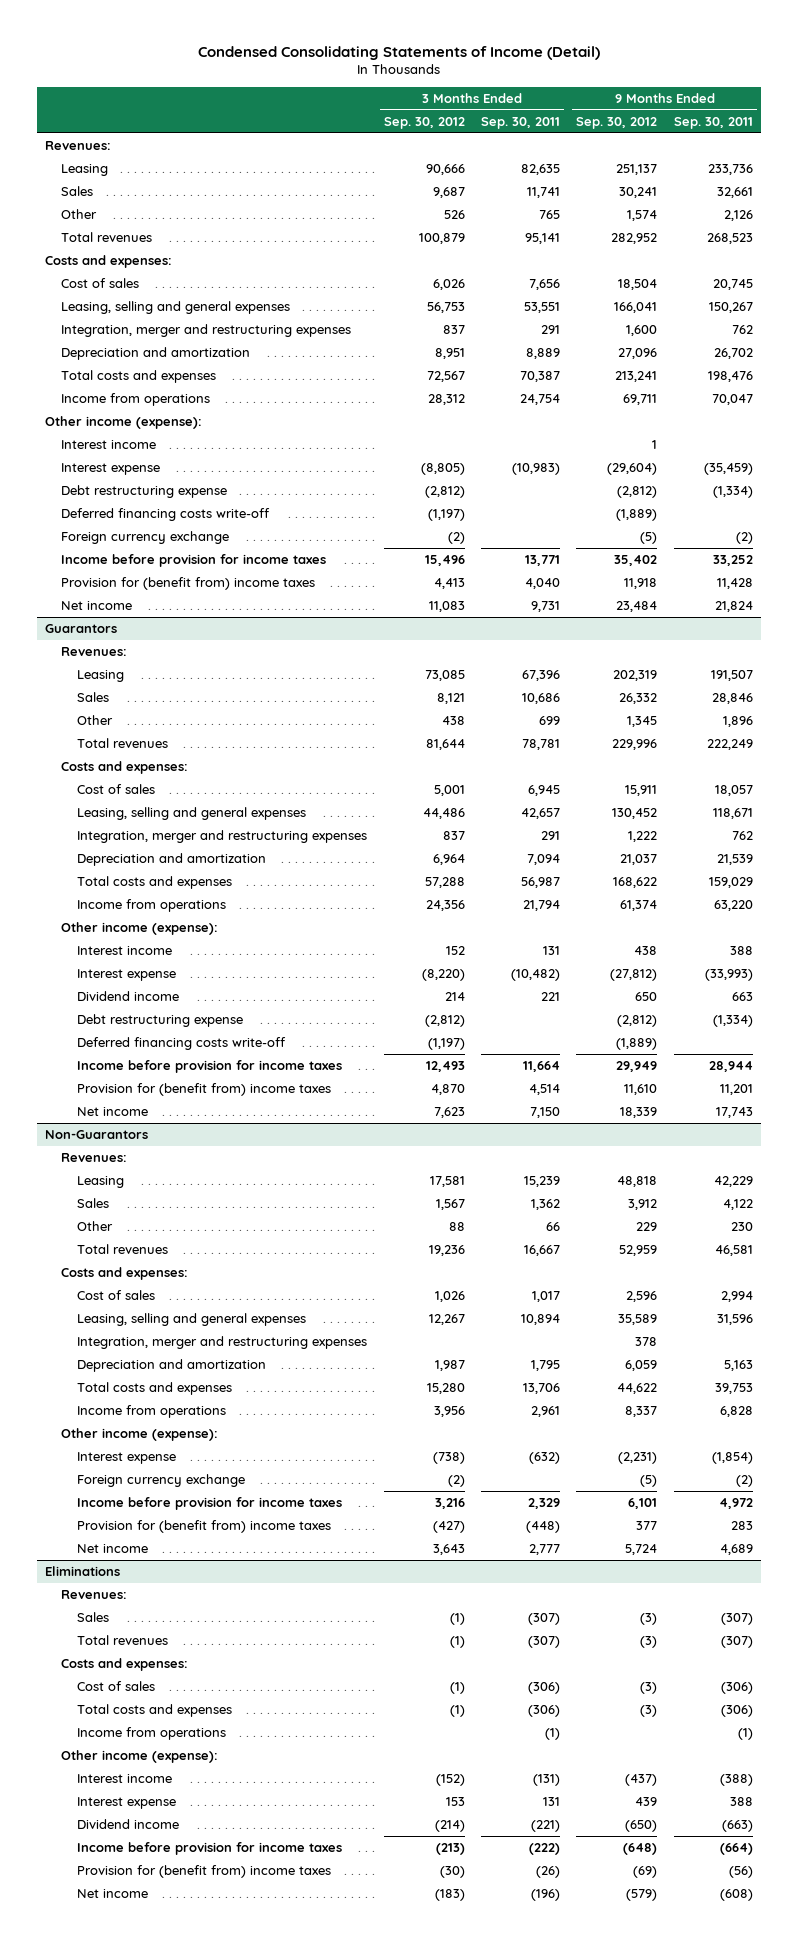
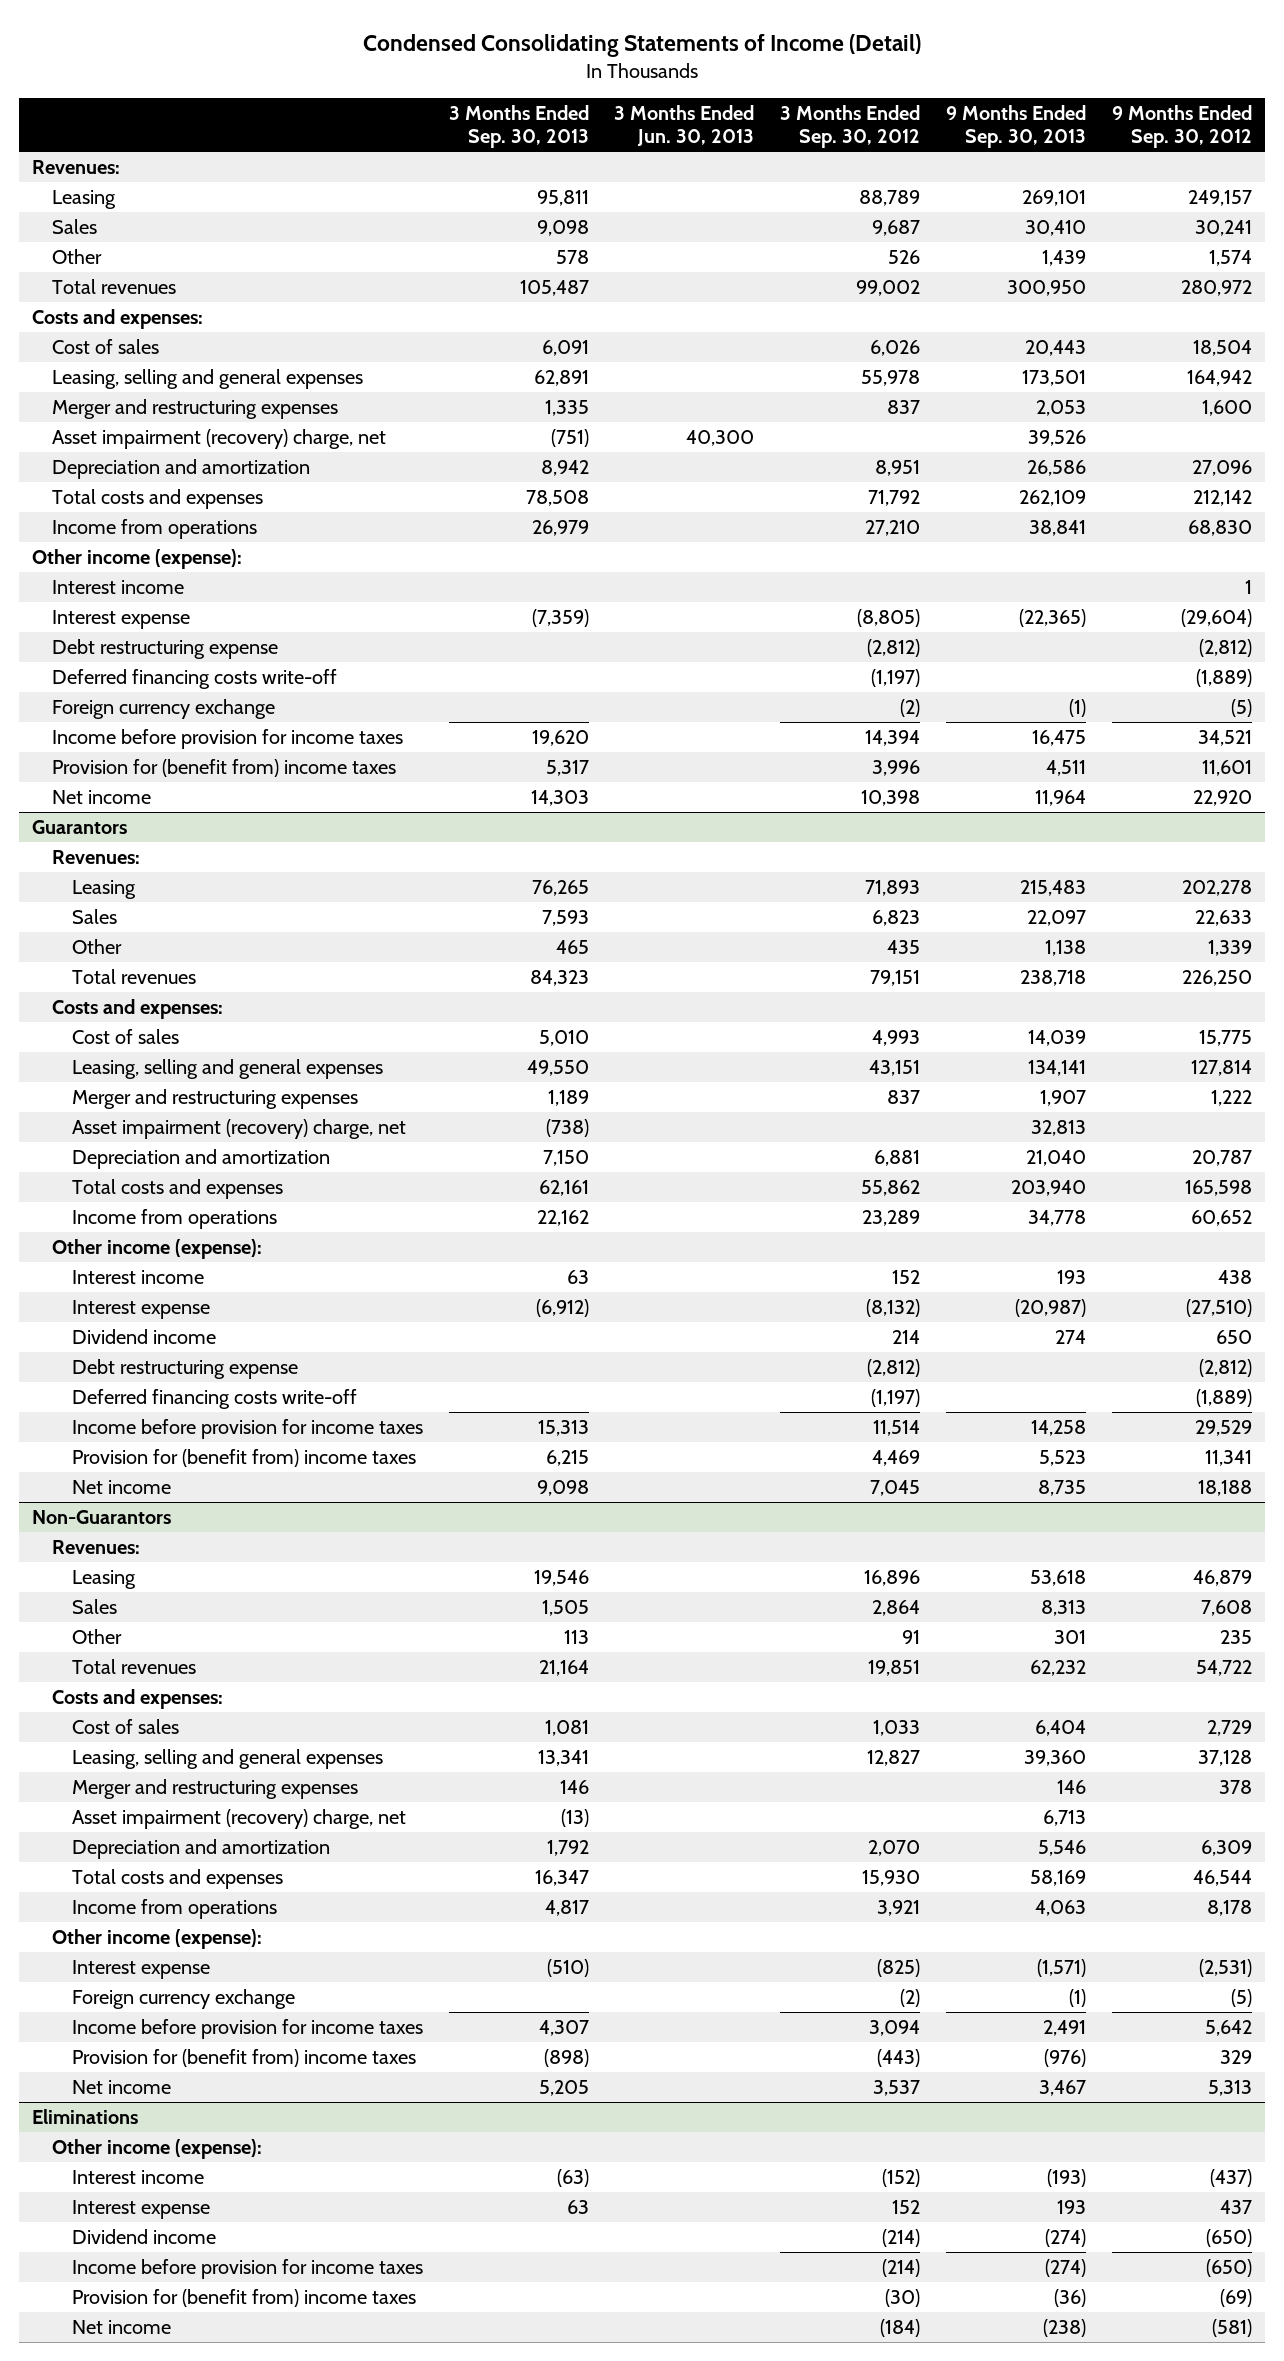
[481,116,561,129] Sep. 30, 2011 -> none
[673,116,753,129] Sep. 30, 2011 -> none
none -> [448,104,589,149] 3 Months Ended Sep. 30, 2013
none -> [614,104,755,147] 3 Months Ended Jun. 30, 2013
none -> [946,104,1087,149] 9 Months Ended Sep. 30, 2013
[425,164,465,176] 90,666 -> [859,189,921,206] 88,789
[616,164,658,176] 251,137 -> [1188,189,1253,206] 249,157
[418,233,465,245] 100,879 -> [856,279,921,296] 99,002
[611,233,658,245] 282,952 -> [1181,279,1253,296] 280,972
[426,302,465,314] 56,753 -> [861,369,921,386] 55,978
[614,302,658,314] 166,041 -> [1187,369,1253,386] 164,942
[61,324,352,338] Integration, merger and restructuring expenses -> [51,398,338,419] Merger and restructuring expenses
none -> [51,428,386,449] Asset impairment (recovery) charge, net
[426,371,465,383] 72,567 -> [868,489,921,506] 71,792
[615,371,658,383] 213,241 -> [1193,489,1253,506] 212,142
[427,394,465,406] 28,312 -> [865,519,921,536] 27,210
[623,394,658,406] 69,711 -> [1188,519,1253,536] 68,830
[424,555,465,567] 15,496 -> [865,729,921,746] 14,394
[614,555,658,567] 35,402 -> [1198,729,1253,746] 34,521
[433,578,465,590] 4,413 -> [872,759,921,776] 3,996
[624,578,658,590] 11,918 -> [1202,759,1253,776] 11,601
[428,601,465,613] 11,083 -> [861,789,921,806] 10,398
[616,601,658,613] 23,484 -> [1193,789,1253,806] 22,920
[424,670,465,682] 73,085 -> [865,879,921,896] 71,893
[613,670,658,682] 202,319 -> [1182,879,1253,896] 202,278
[436,693,465,705] 8,121 -> [872,909,921,926] 6,823
[619,693,658,705] 26,332 -> [1195,909,1253,926] 22,633
[441,716,465,726] 438 -> [887,939,921,954] 435
[627,716,658,728] 1,345 -> [1208,939,1253,956] 1,339
[425,739,465,751] 81,644 -> [870,969,921,986] 79,151
[612,739,658,751] 229,996 -> [1182,969,1253,986] 226,250
[433,785,465,797] 5,001 -> [872,1029,921,1046] 4,993
[625,785,658,797] 15,911 -> [1199,1029,1253,1046] 15,775
[422,808,465,820] 44,486 -> [869,1059,921,1076] 43,151
[612,808,658,820] 130,452 -> [1191,1059,1253,1076] 127,814
[77,830,368,844] Integration, merger and restructuring expenses -> [71,1088,358,1109] Merger and restructuring expenses
none -> [71,1118,406,1139] Asset impairment (recovery) charge, net
[432,854,465,866] 6,964 -> [874,1149,921,1166] 6,881
[620,854,658,866] 21,037 -> [1192,1149,1253,1166] 20,787
[424,877,465,889] 57,288 -> [861,1179,921,1196] 55,862
[613,877,658,889] 168,622 -> [1185,1179,1253,1196] 165,598
[425,900,465,912] 24,356 -> [862,1209,921,1226] 23,289
[620,900,658,912] 61,374 -> [1191,1209,1253,1226] 60,652
[421,969,465,982] (8,220) -> [866,1298,921,1317] (8,132)
[610,969,658,982] (27,812) -> [1186,1298,1253,1317] (27,510)
[425,1061,465,1073] 12,493 -> [873,1419,921,1436] 11,514
[616,1061,658,1073] 29,949 -> [1195,1419,1253,1436] 29,529
[430,1084,465,1096] 4,870 -> [872,1449,921,1466] 4,469
[624,1084,658,1096] 11,610 -> [1205,1449,1253,1466] 11,341
[433,1107,465,1119] 7,623 -> [870,1479,921,1496] 7,045
[620,1107,658,1119] 18,339 -> [1198,1479,1253,1496] 18,188
[429,1176,465,1188] 17,581 -> [864,1569,921,1586] 16,896
[617,1176,658,1188] 48,818 -> [1193,1569,1253,1586] 46,879
[435,1199,465,1211] 1,567 -> [872,1599,921,1616] 2,864
[628,1199,658,1211] 3,912 -> [1201,1599,1253,1616] 7,608
[448,1222,465,1232] 88 -> [902,1629,921,1644] 91
[636,1222,658,1232] 229 -> [1220,1629,1253,1644] 235
[428,1245,465,1257] 19,236 -> [868,1659,921,1676] 19,851
[619,1245,658,1257] 52,959 -> [1196,1659,1253,1676] 54,722
[434,1291,465,1303] 1,026 -> [873,1719,921,1736] 1,033
[626,1291,658,1303] 2,596 -> [1207,1719,1253,1736] 2,729
[428,1314,465,1326] 12,267 -> [867,1749,921,1766] 12,827
[618,1314,658,1326] 35,589 -> [1198,1749,1253,1766] 37,128
[77,1336,368,1350] Integration, merger and restructuring expenses -> [71,1778,358,1799] Merger and restructuring expenses
none -> [71,1808,406,1829] Asset impairment (recovery) charge, net
[434,1360,465,1372] 1,987 -> [868,1839,921,1856] 2,070
[625,1360,658,1372] 6,059 -> [1201,1839,1253,1856] 6,309
[426,1383,465,1395] 15,280 -> [862,1869,921,1886] 15,930
[617,1383,658,1395] 44,622 -> [1193,1869,1253,1886] 46,544
[433,1406,465,1418] 3,956 -> [877,1899,921,1916] 3,921
[625,1406,658,1418] 8,337 -> [1207,1899,1253,1916] 8,178
[432,1452,465,1465] (738) -> [877,1958,921,1977] (825)
[618,1452,658,1465] (2,231) -> [1199,1958,1253,1977] (2,531)
[434,1498,465,1510] 3,216 -> [869,2019,921,2036] 3,094
[628,1498,658,1510] 6,101 -> [1205,2019,1253,2036] 5,642
[432,1521,465,1534] (427) -> [877,2048,921,2067] (443)
[636,1521,658,1531] 377 -> [1220,2049,1253,2064] 329
[432,1544,465,1556] 3,643 -> [873,2079,921,2096] 3,537
[625,1544,658,1556] 5,724 -> [1208,2079,1253,2096] 5,313
[61,1590,128,1600] Revenues: -> none
[77,1612,110,1623] Sales -> none
[77,1635,169,1646] Total revenues -> none
[61,1658,189,1672] Costs and expenses: -> none
[77,1681,156,1692] Cost of sales -> none
[77,1704,233,1718] Total costs and expenses -> none
[77,1727,227,1741] Income from operations -> none
[445,1797,465,1807] 153 -> [892,2199,921,2214] 152
[635,1797,658,1807] 439 -> [1220,2199,1253,2214] 437
[435,1843,465,1856] (213) -> [882,2258,921,2277] (214)
[623,1843,658,1856] (648) -> [1206,2258,1253,2277] (650)
[434,1889,465,1902] (183) -> [880,2318,921,2337] (184)
[626,1889,658,1902] (579) -> [1212,2318,1253,2337] (581)

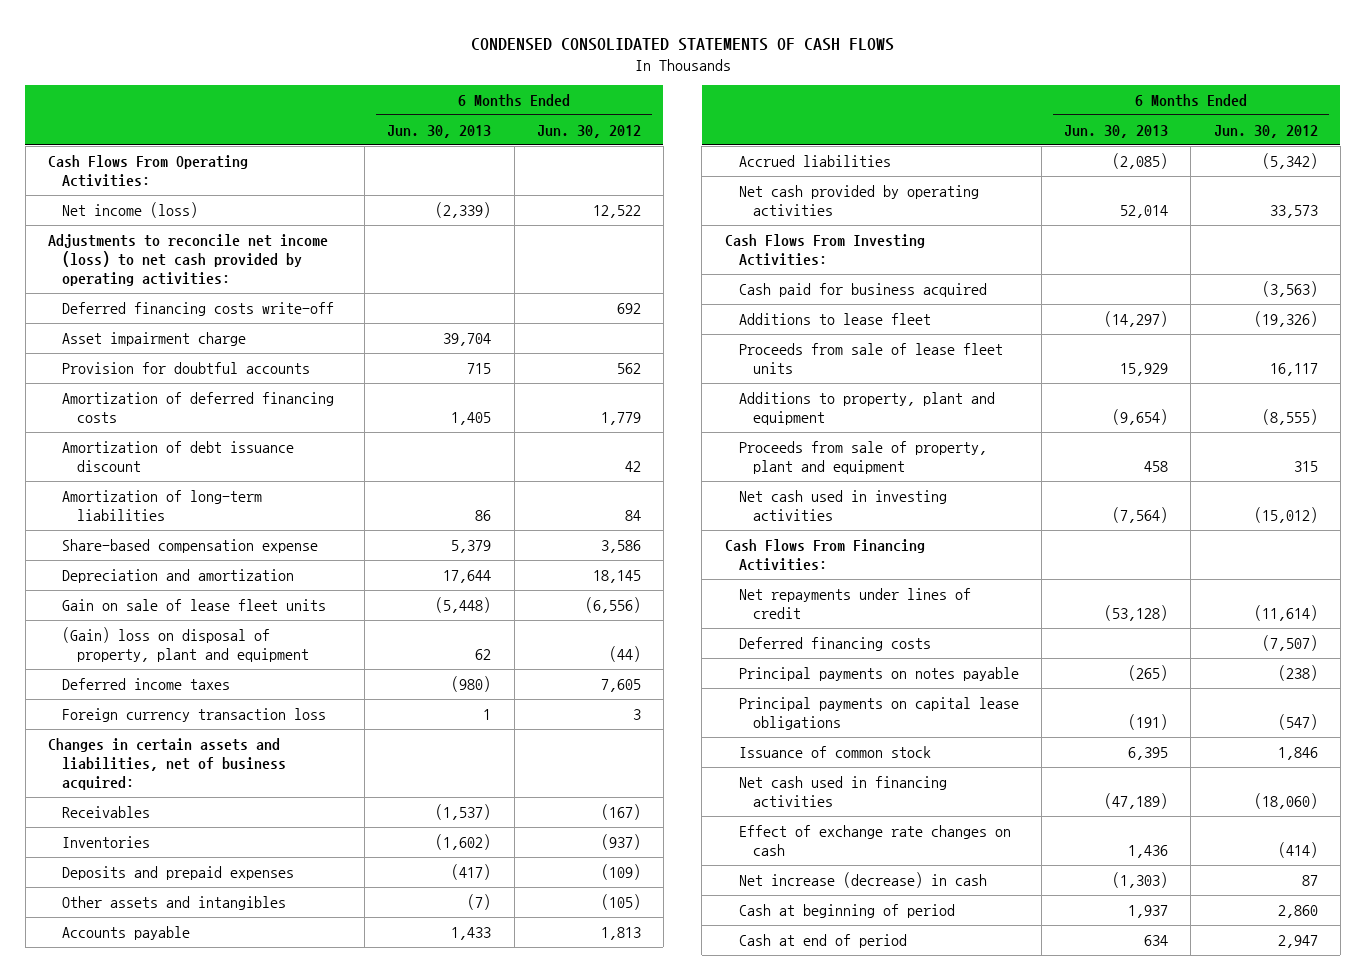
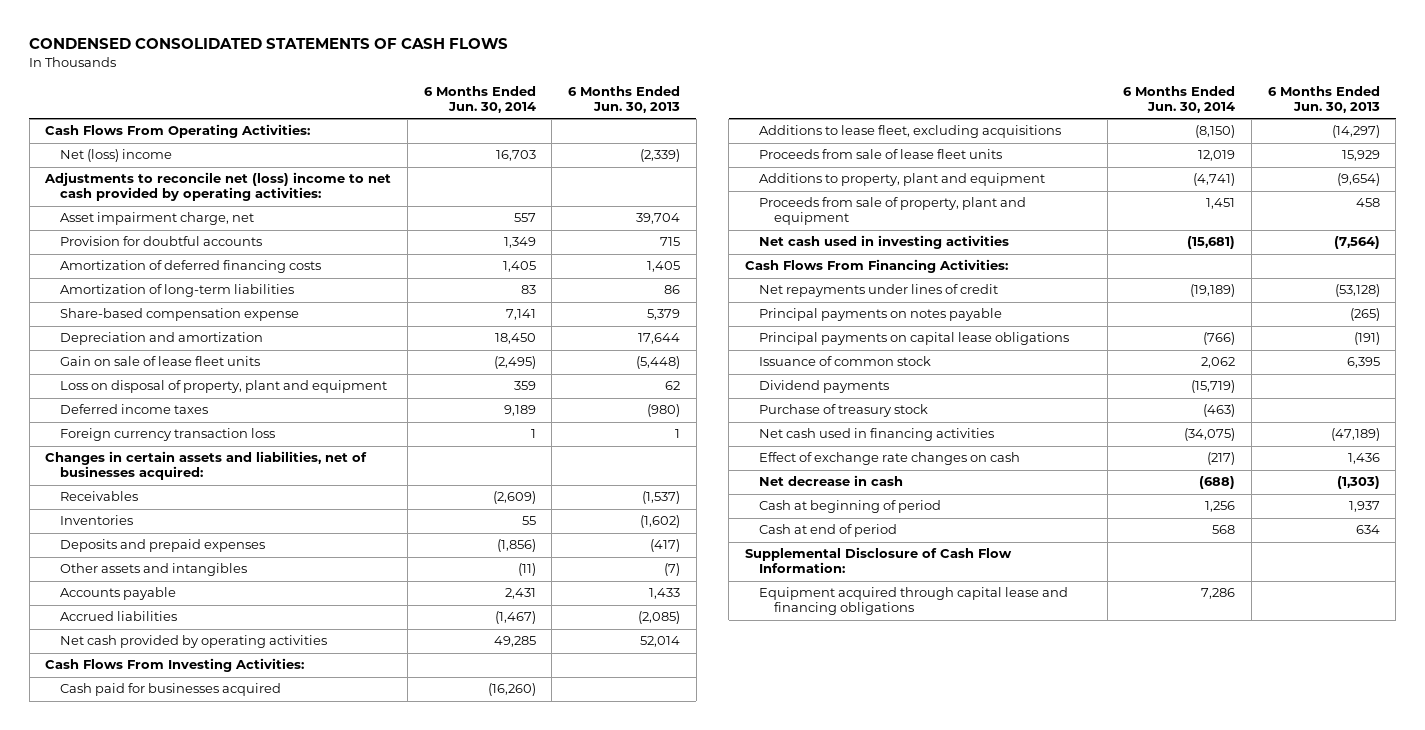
[536,124,641,138] Jun. 30, 2012 -> none
none -> [423,86,536,114] 6 Months Ended Jun. 30, 2014
[62,301,335,316] Deferred financing costs write-off -> none
[62,201,199,218] Net income (loss) -> [59,149,172,163] Net (loss) income
[47,233,328,286] Adjustments to reconcile net income (loss) to net cash provided by operating activities: -> [44,172,392,202] Adjustments to reconcile net (loss) income to net cash provided by operating activities:
[62,331,247,346] Asset impairment charge -> [59,212,254,226] Asset impairment charge, net
[62,440,295,472] Amortization of debt issuance discount -> none
[62,626,309,662] (Gain) loss on disposal of property, plant and equipment -> [59,380,387,394] Loss on disposal of property, plant and equipment
[47,737,287,790] Changes in certain assets and liabilities, net of business acquired: -> [45,451,368,481] Changes in certain assets and liabilities, net of businesses acquired:
[738,282,987,297] Cash paid for business acquired -> [59,683,281,697] Cash paid for businesses acquired
[738,312,931,325] Additions to lease fleet -> [759,125,1062,139] Additions to lease fleet, excluding acquisitions
[738,636,931,651] Deferred financing costs -> none
none -> [759,380,890,394] Dividend payments
none -> [759,404,929,418] Purchase of treasury stock
[738,871,987,888] Net increase (decrease) in cash -> [759,475,904,487] Net decrease in cash
none -> [744,547,1012,574] Supplemental Disclosure of Cash Flow Information:
none -> [759,587,1069,616] Equipment acquired through capital lease and financing obligations

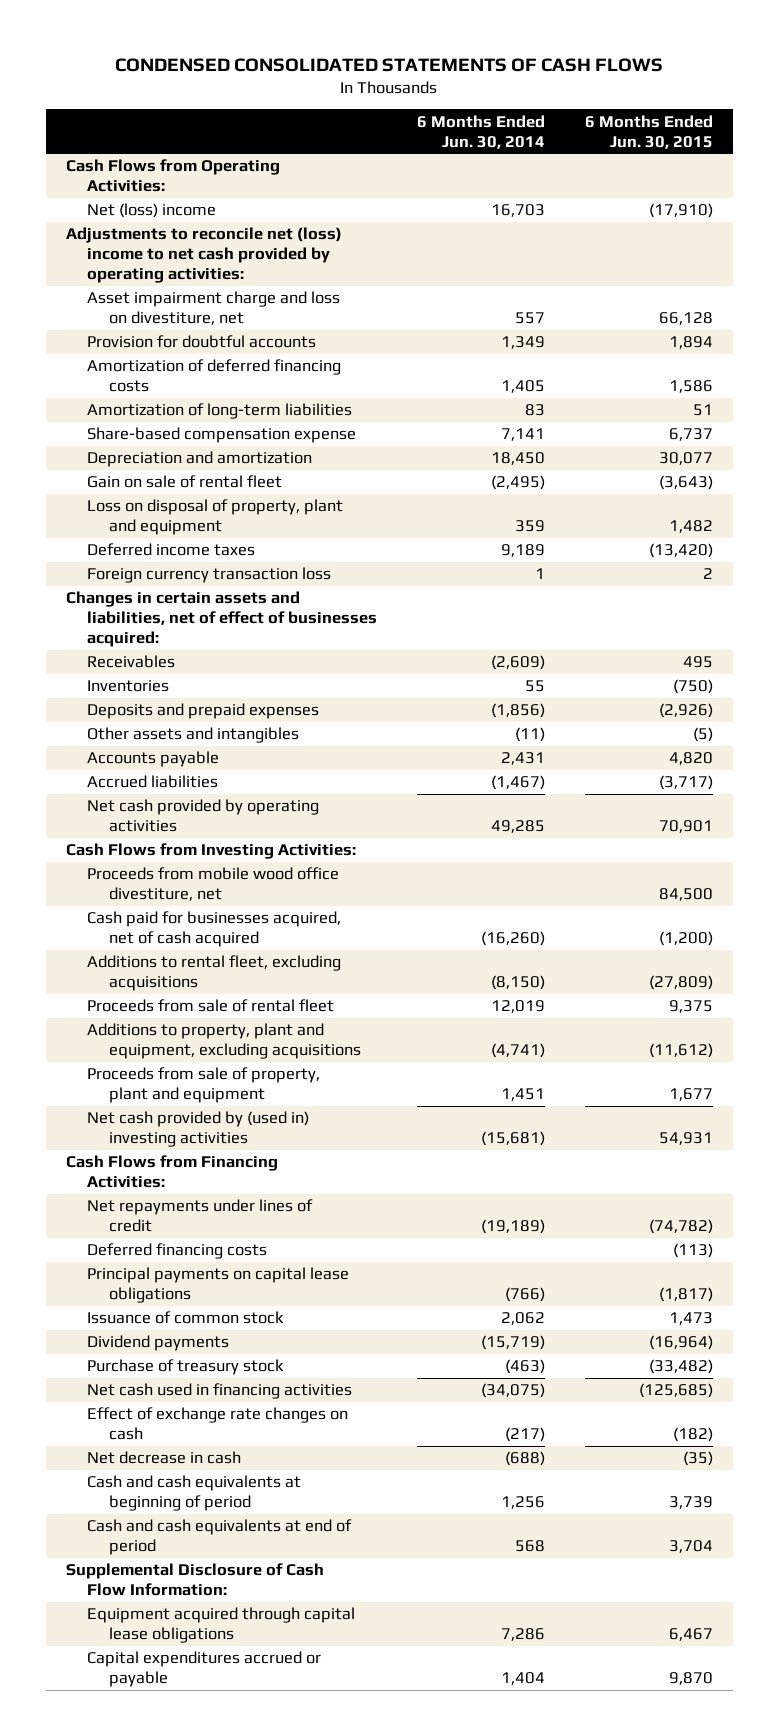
[568,86,681,114] 6 Months Ended Jun. 30, 2013 -> none
none -> [585,114,714,149] 6 Months Ended Jun. 30, 2015
[45,124,311,139] Cash Flows From Operating Activities: -> [65,159,280,193] Cash Flows from Operating Activities:
[59,212,254,226] Asset impairment charge, net -> [87,291,341,326] Asset impairment charge and loss on divestiture, net
[59,356,260,367] Gain on sale of lease fleet units -> [87,475,283,489] Gain on sale of rental fleet
[45,451,368,481] Changes in certain assets and liabilities, net of businesses acquired: -> [65,591,378,648] Changes in certain assets and liabilities, net of effect of businesses acquired:
[45,658,305,673] Cash Flows From Investing Activities: -> [65,843,356,860] Cash Flows from Investing Activities:
none -> [87,867,340,902] Proceeds from mobile wood office divestiture, net
[59,683,281,697] Cash paid for businesses acquired -> [87,911,342,948] Cash paid for businesses acquired, net of cash acquired
[759,125,1062,139] Additions to lease fleet, excluding acquisitions -> [87,955,342,992] Additions to rental fleet, excluding acquisitions
[759,149,1003,160] Proceeds from sale of lease fleet units -> [87,999,335,1013] Proceeds from sale of rental fleet
[759,173,1046,187] Additions to property, plant and equipment -> [87,1023,362,1060] Additions to property, plant and equipment, excluding acquisitions
[759,235,1010,250] Net cash used in investing activities -> [87,1111,310,1148] Net cash provided by (used in) investing activities
[744,259,1008,274] Cash Flows From Financing Activities: -> [65,1155,278,1189] Cash Flows from Financing Activities:
[759,308,1003,322] Principal payments on notes payable -> none
none -> [87,1243,268,1260] Deferred financing costs
[759,500,942,514] Cash at beginning of period -> [87,1475,302,1512] Cash and cash equivalents at beginning of period
[759,524,898,538] Cash at end of period -> [87,1519,353,1556] Cash and cash equivalents at end of period
[759,587,1069,616] Equipment acquired through capital lease and financing obligations -> [87,1607,356,1644] Equipment acquired through capital lease obligations
none -> [87,1651,322,1688] Capital expenditures accrued or payable

